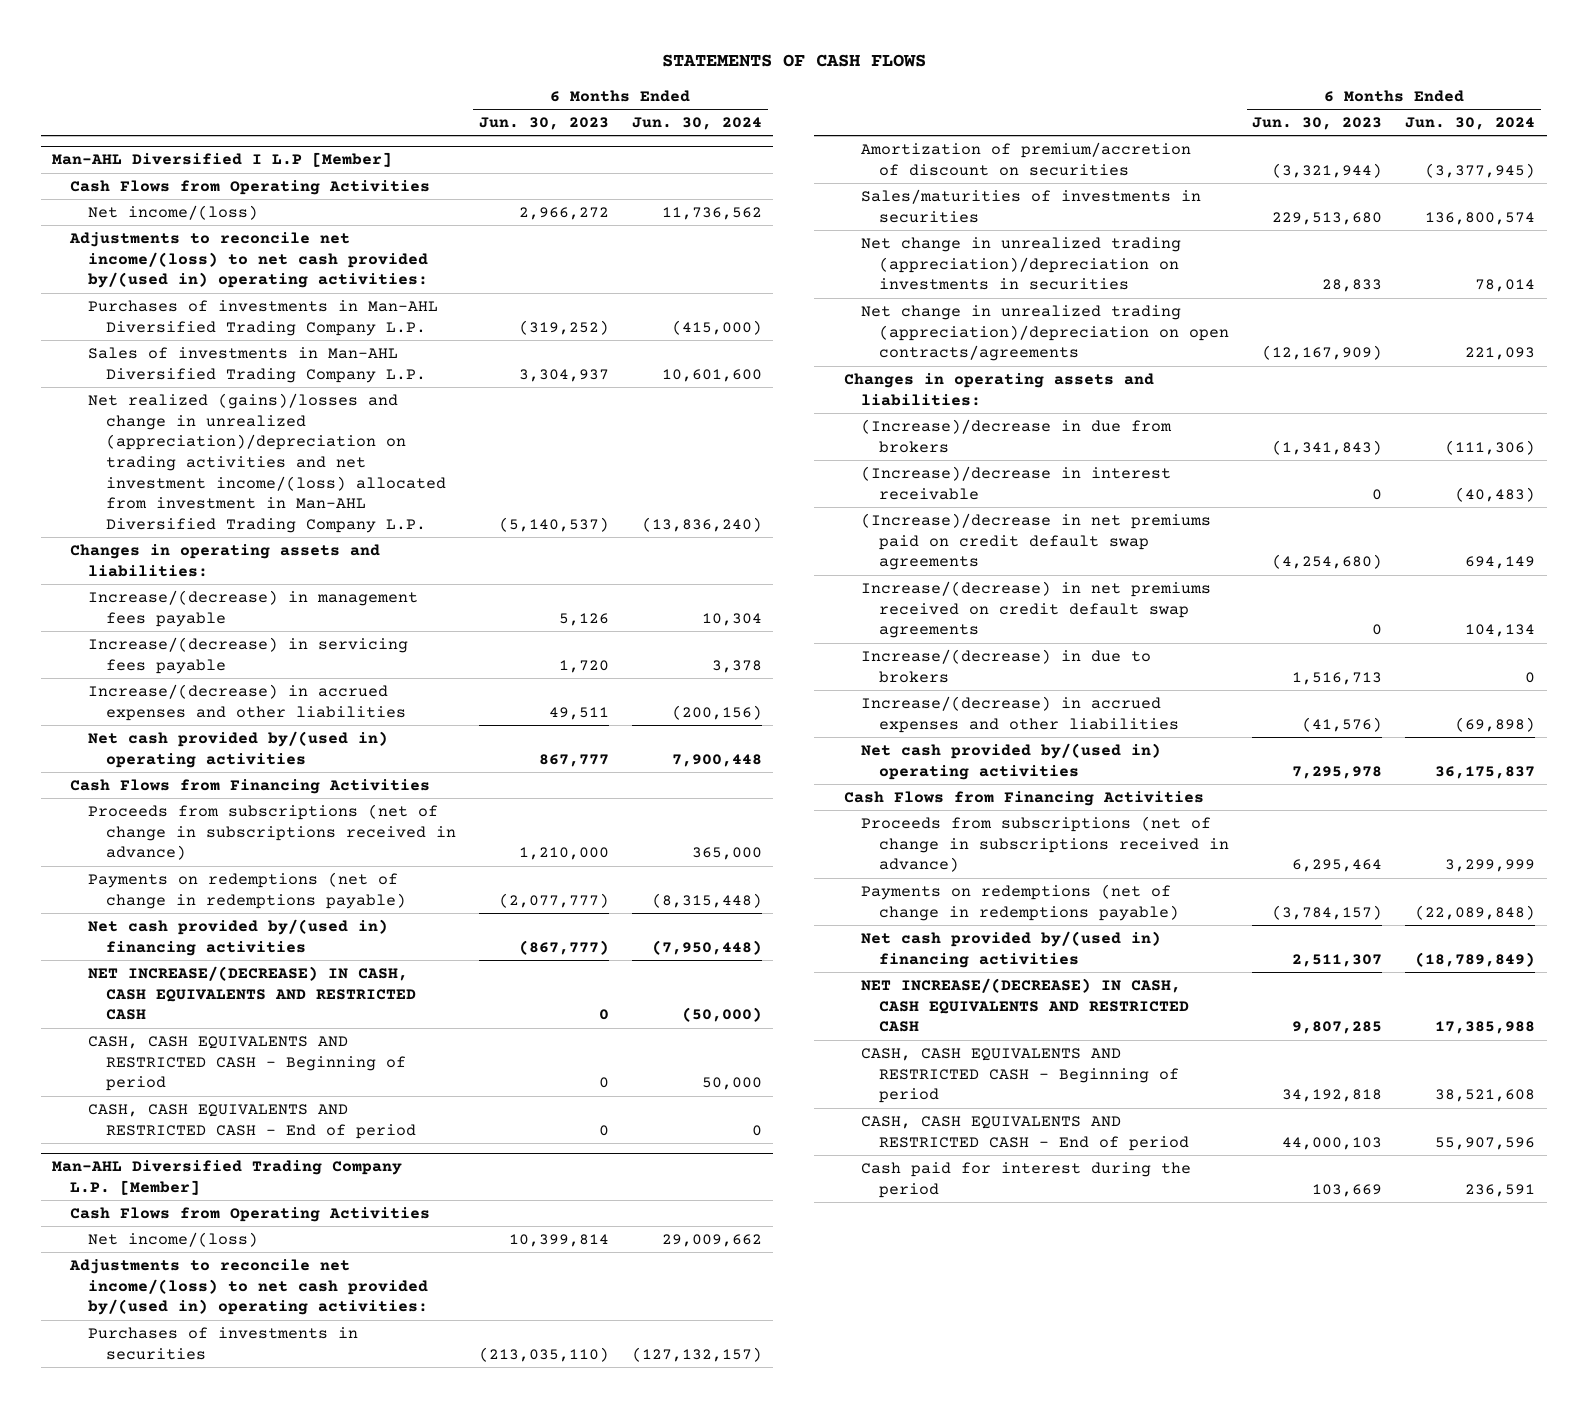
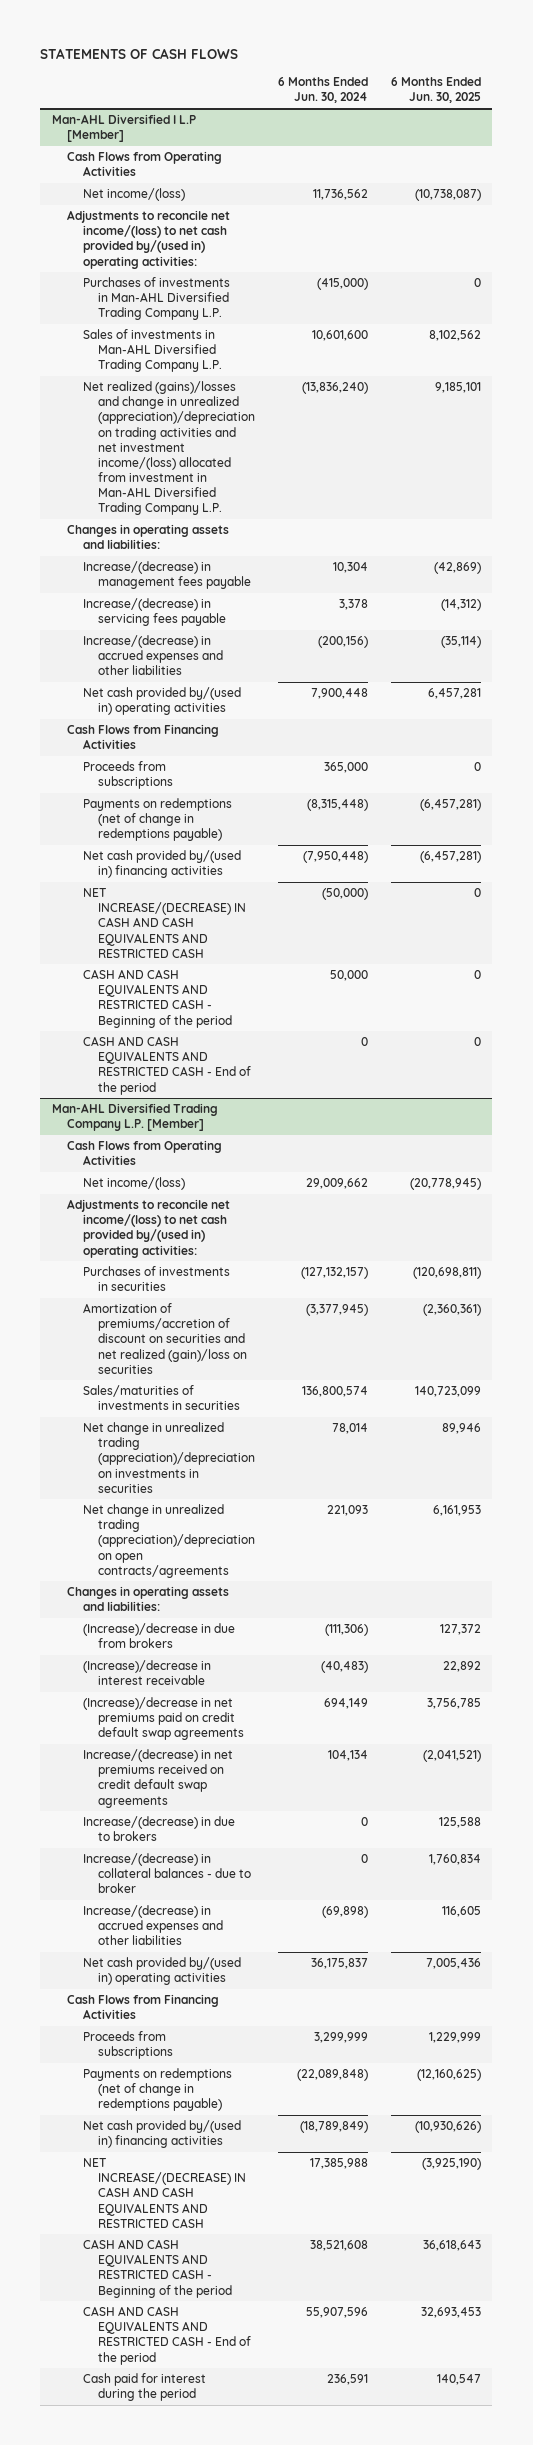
[478,116,609,130] Jun. 30, 2023 -> none
none -> [390,77,481,104] 6 Months Ended Jun. 30, 2025
[88,803,456,861] Proceeds from subscriptions (net of change in subscriptions received in advance) -> [82,761,173,790] Proceeds from subscriptions
[88,965,416,1021] NET INCREASE/(DECREASE) IN CASH, CASH EQUIVALENTS AND RESTRICTED CASH -> [82,888,246,958] NET INCREASE/(DECREASE) IN CASH AND CASH EQUIVALENTS AND RESTRICTED CASH
[88,1035,406,1092] CASH, CASH EQUIVALENTS AND RESTRICTED CASH - Beginning of period -> [82,969,232,1028] CASH AND CASH EQUIVALENTS AND RESTRICTED CASH - Beginning of the period
[88,1103,416,1139] CASH, CASH EQUIVALENTS AND RESTRICTED CASH - End of period -> [82,1036,251,1095] CASH AND CASH EQUIVALENTS AND RESTRICTED CASH - End of the period
[861,141,1192,176] Amortization of premium/accretion of discount on securities -> [82,1303,247,1374] Amortization of premiums/accretion of discount on securities and net realized (gain)/loss on securities
none -> [82,1853,251,1894] Increase/(decrease) in collateral balances - due to broker
[861,815,1230,873] Proceeds from subscriptions (net of change in subscriptions received in advance) -> [82,2031,173,2060] Proceeds from subscriptions
[861,977,1190,1033] NET INCREASE/(DECREASE) IN CASH, CASH EQUIVALENTS AND RESTRICTED CASH -> [82,2158,246,2228] NET INCREASE/(DECREASE) IN CASH AND CASH EQUIVALENTS AND RESTRICTED CASH
[861,1047,1180,1104] CASH, CASH EQUIVALENTS AND RESTRICTED CASH - Beginning of period -> [82,2239,232,2298] CASH AND CASH EQUIVALENTS AND RESTRICTED CASH - Beginning of the period
[861,1115,1190,1151] CASH, CASH EQUIVALENTS AND RESTRICTED CASH - End of period -> [82,2306,251,2365] CASH AND CASH EQUIVALENTS AND RESTRICTED CASH - End of the period

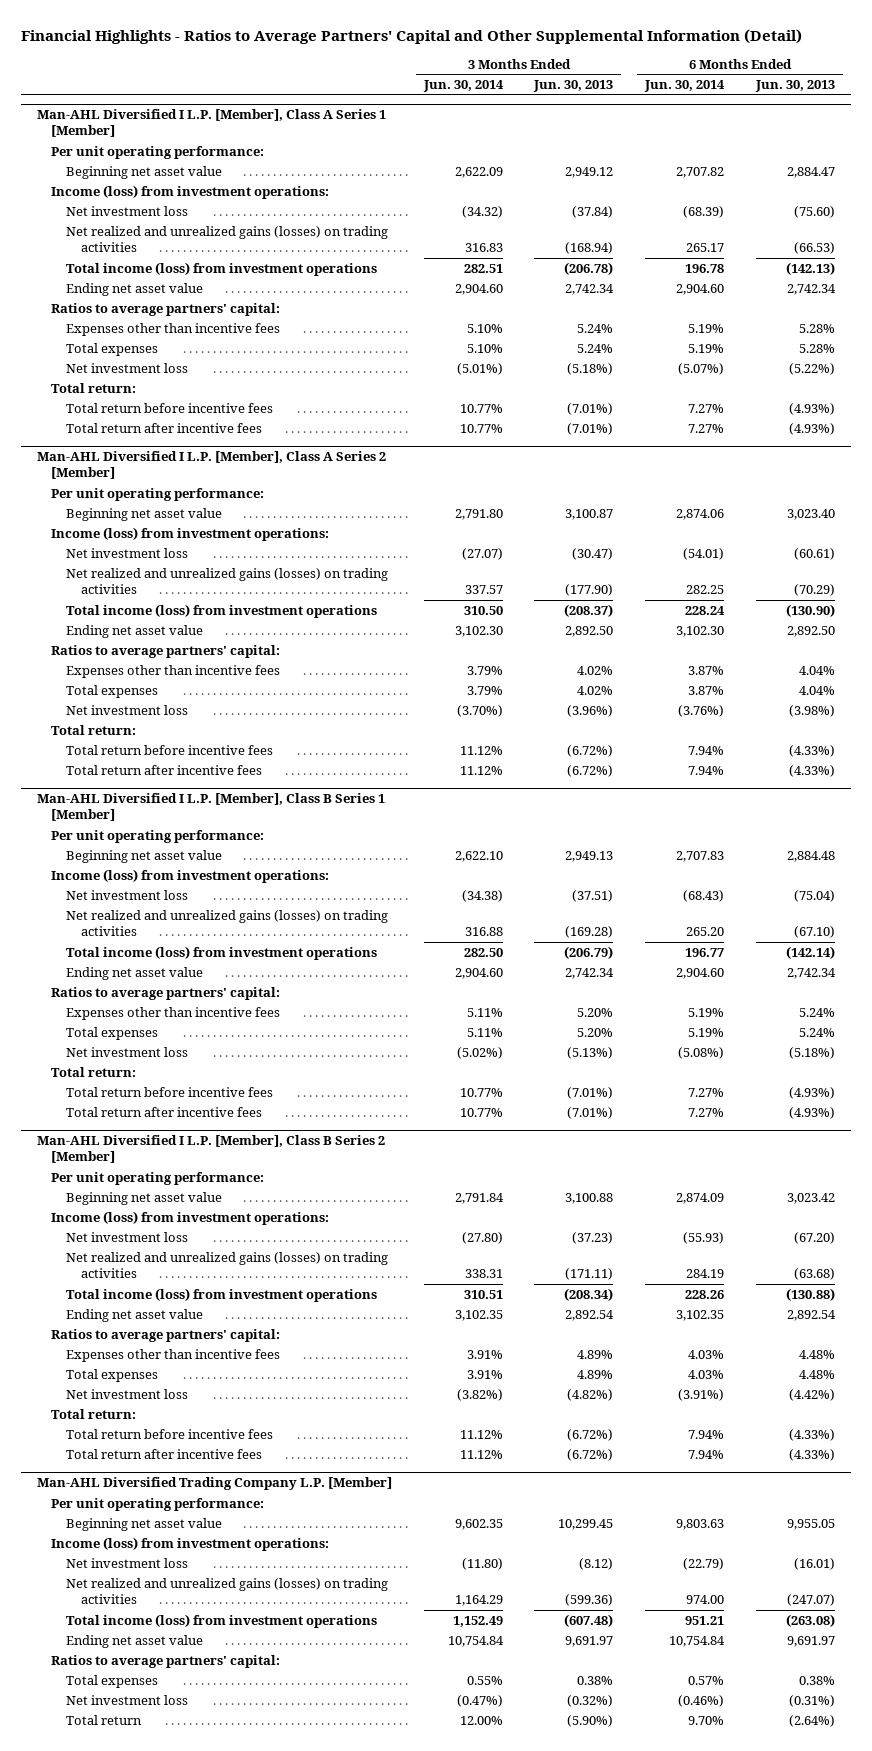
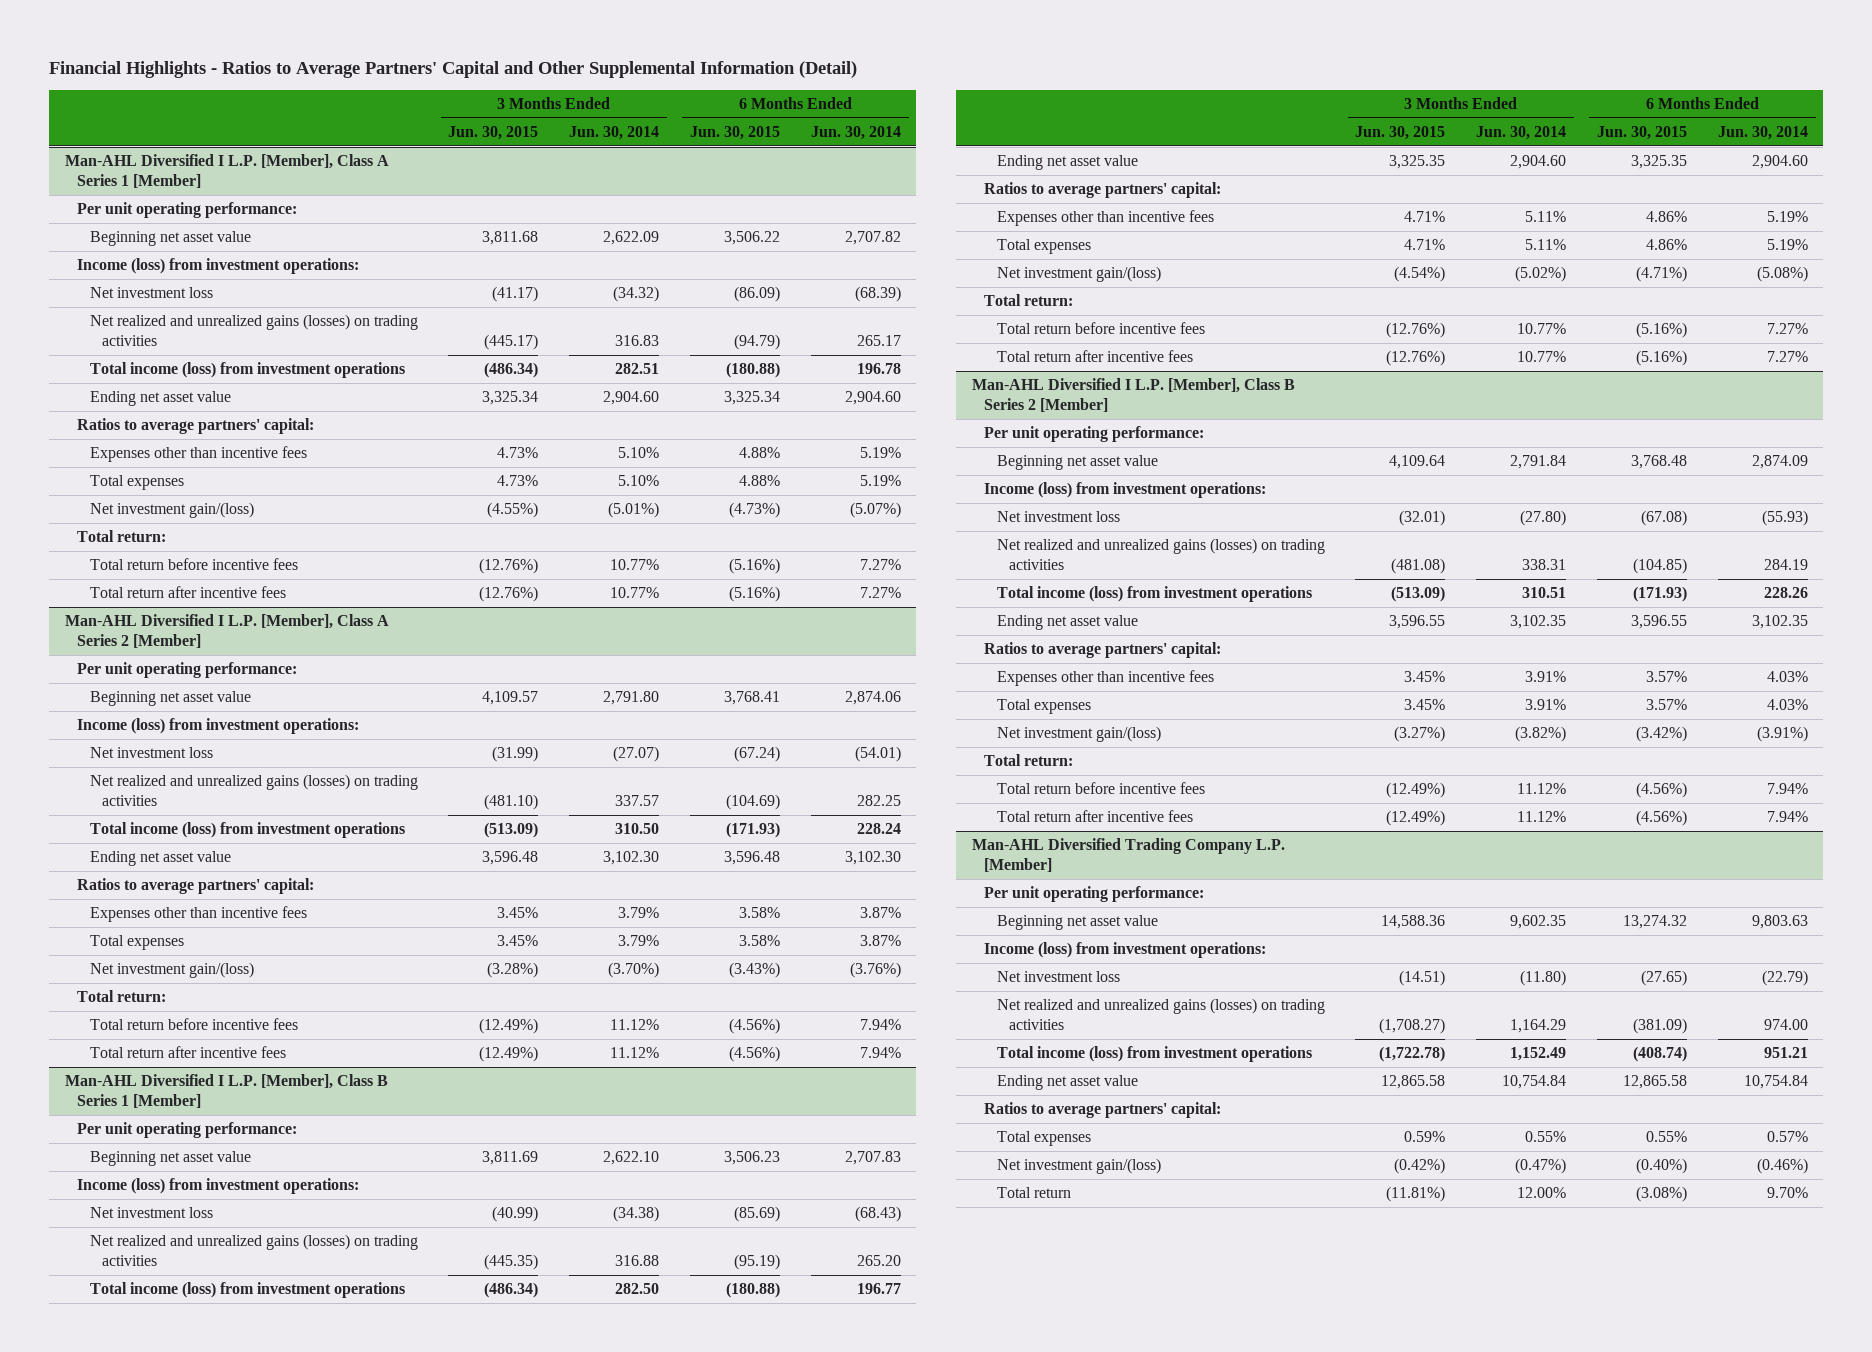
[533,80,614,93] Jun. 30, 2013 -> none
[755,80,836,93] Jun. 30, 2013 -> none
none -> [448,125,539,140] Jun. 30, 2015
none -> [690,125,781,140] Jun. 30, 2015
[66,362,189,373] Net investment loss -> [89,502,254,519] Net investment gain/(loss)
[66,704,189,715] Net investment loss -> [89,962,254,979] Net investment gain/(loss)
[66,1046,189,1057] Net investment loss -> [996,266,1161,283] Net investment gain/(loss)
[66,1388,189,1399] Net investment loss -> [996,726,1161,743] Net investment gain/(loss)
[66,1694,189,1705] Net investment loss -> [996,1158,1161,1175] Net investment gain/(loss)

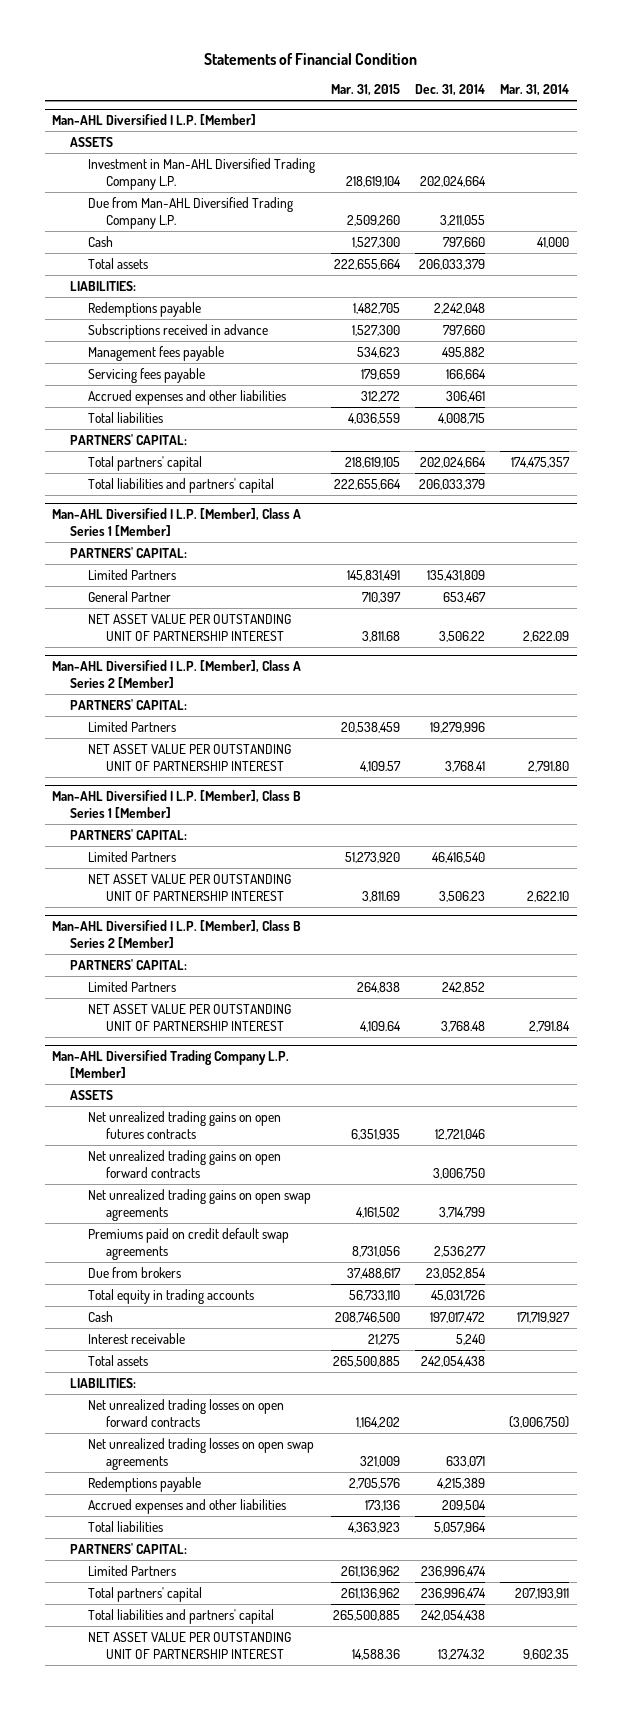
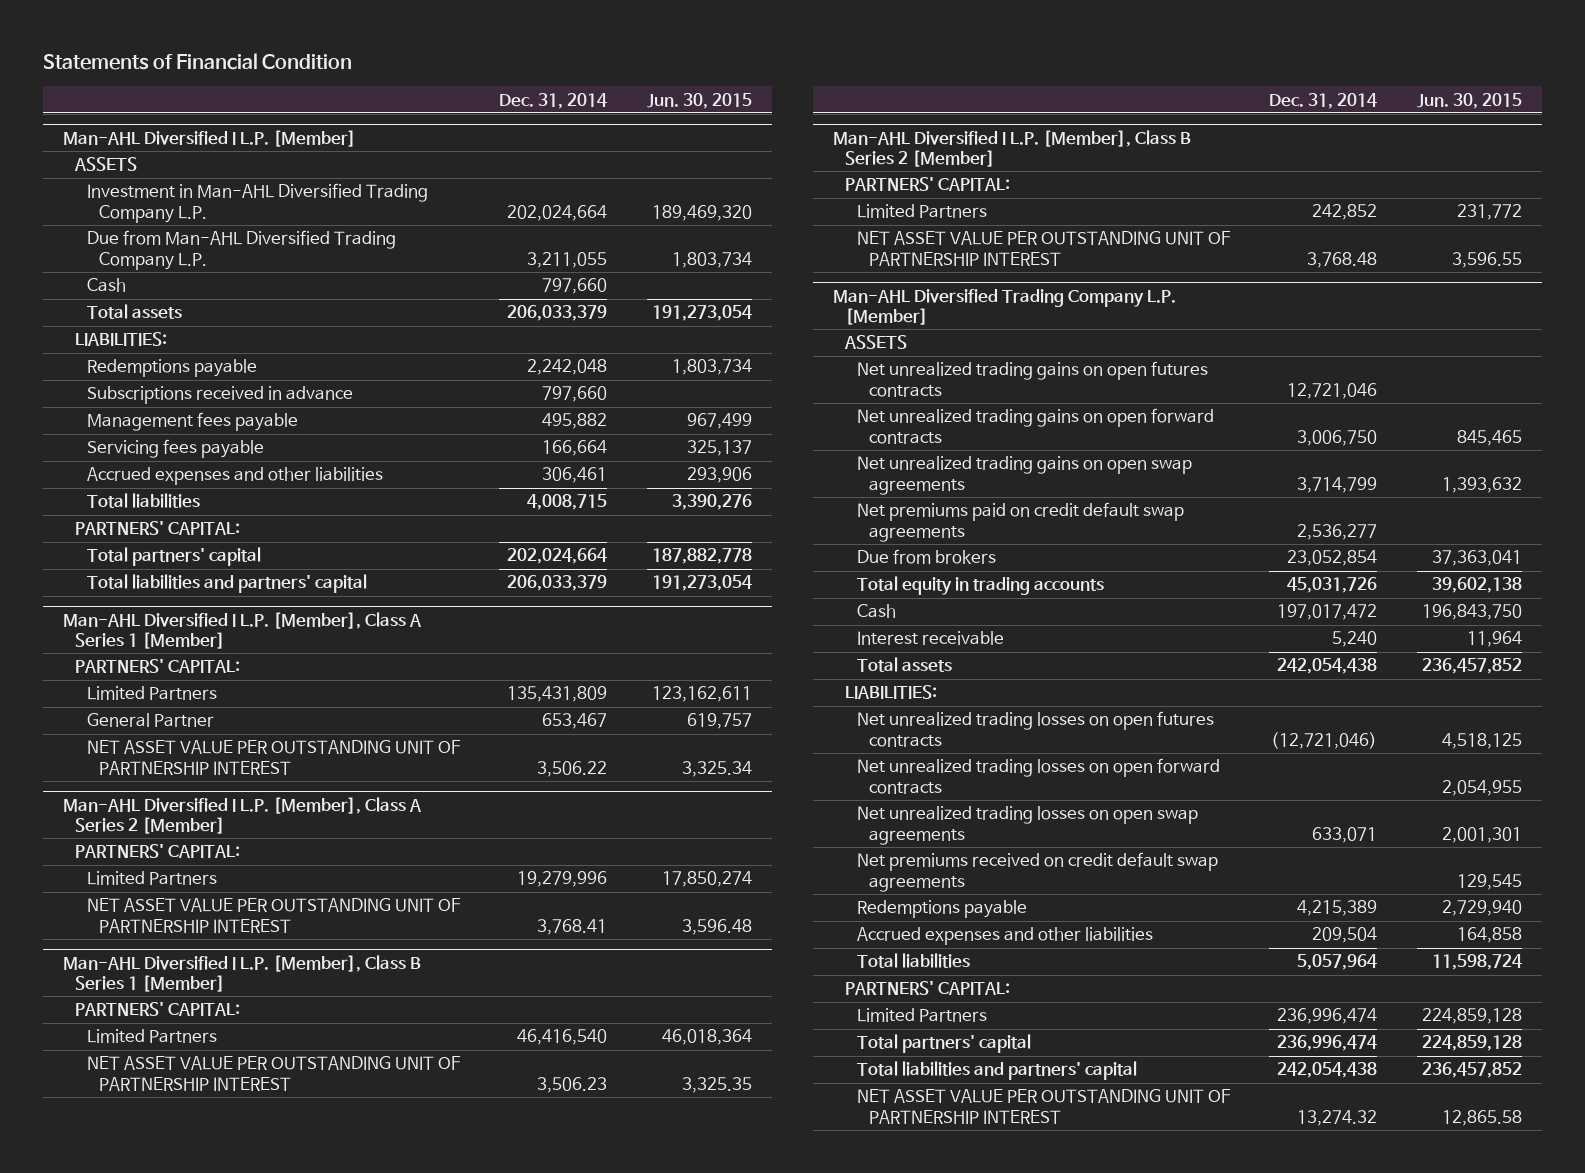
[330,84,400,97] Mar. 31, 2015 -> none
[500,84,570,97] Mar. 31, 2014 -> none
none -> [646,92,752,109] Jun. 30, 2015
[88,1227,290,1260] Premiums paid on credit default swap agreements -> [857,502,1185,542] Net premiums paid on credit default swap agreements
none -> [857,711,1215,747] Net unrealized trading losses on open futures contracts
none -> [857,852,1219,892] Net premiums received on credit default swap agreements

